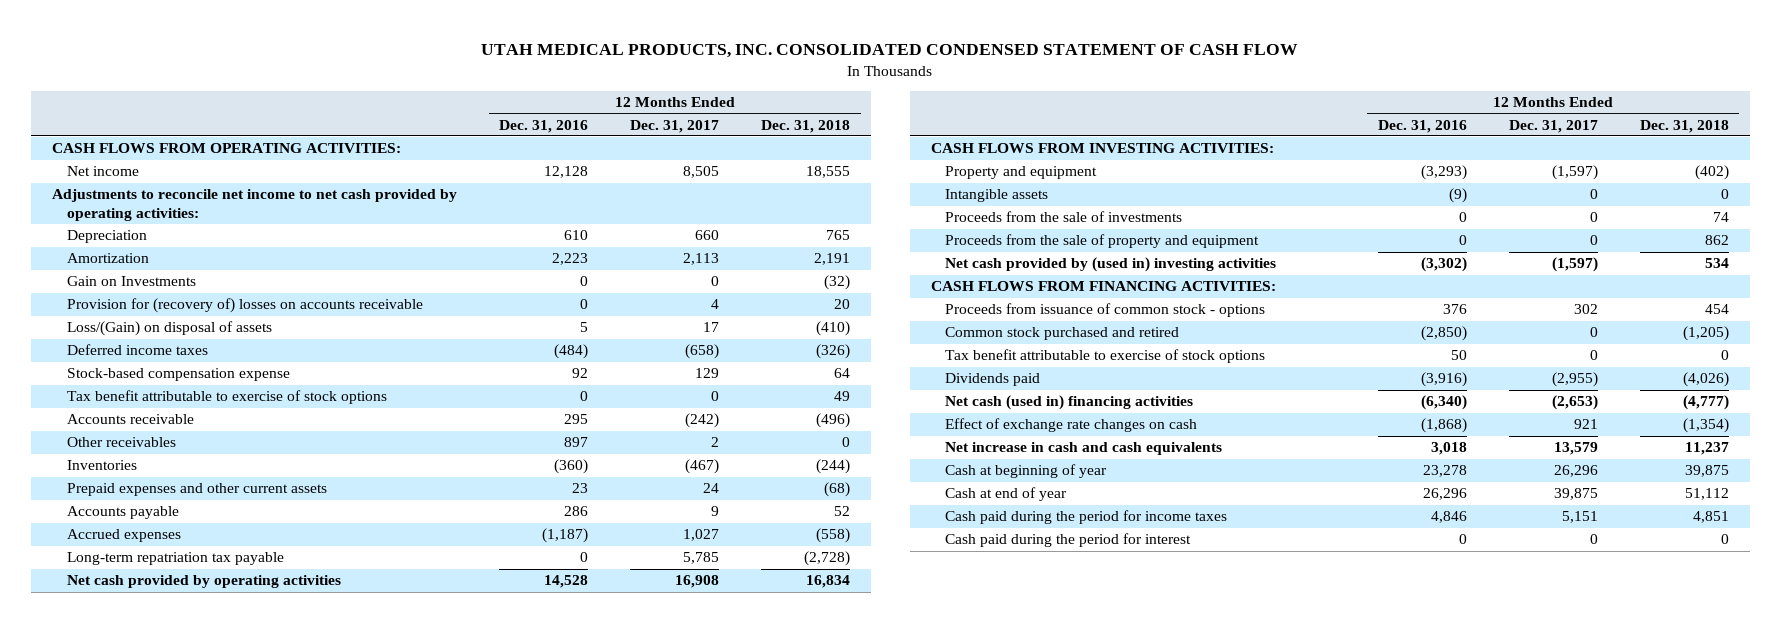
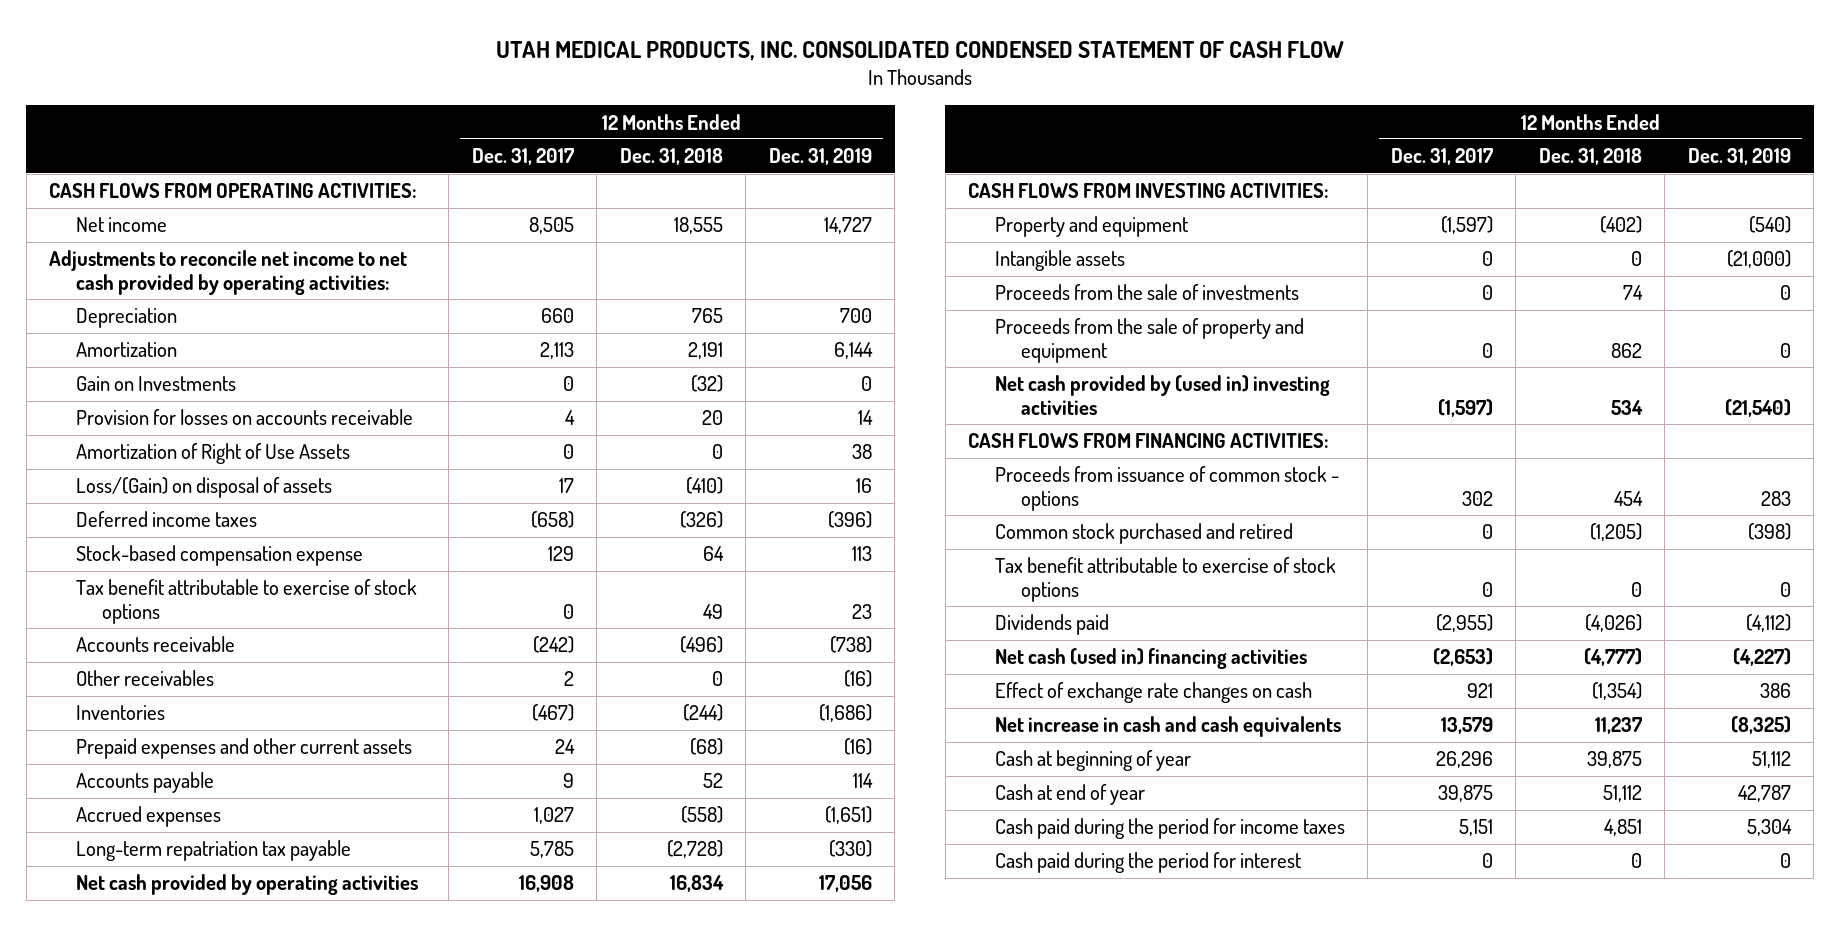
[499,119,589,133] Dec. 31, 2016 -> none
none -> [768,148,872,166] Dec. 31, 2019
[66,298,423,314] Provision for (recovery of) losses on accounts receivable -> [75,409,413,426] Provision for losses on accounts receivable
none -> [75,443,350,465] Amortization of Right of Use Assets

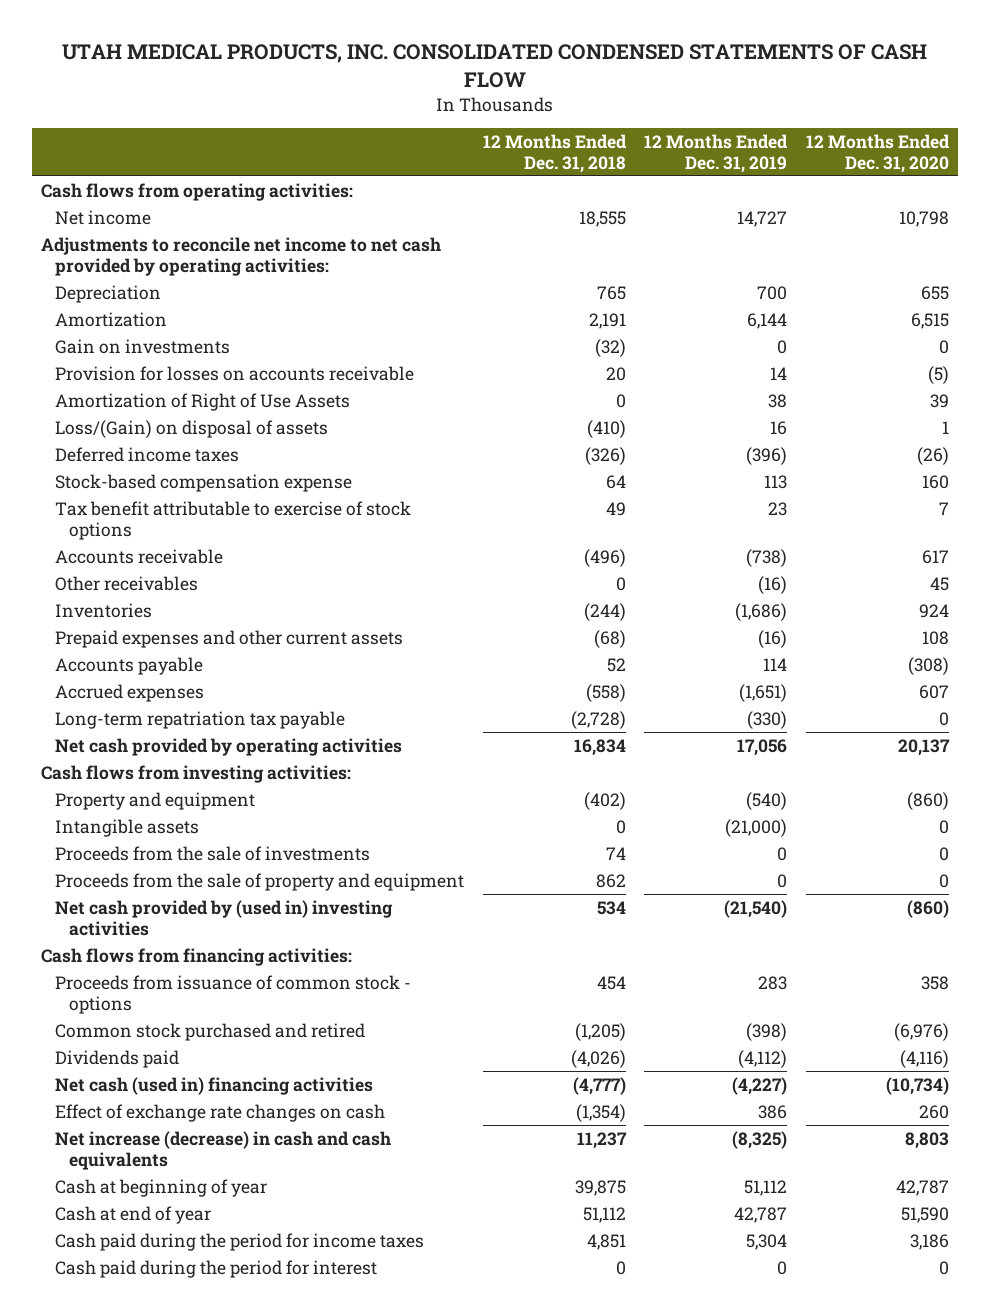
[496,40,1345,61] UTAH MEDICAL PRODUCTS, INC. CONSOLIDATED CONDENSED STATEMENT OF CASH FLOW -> [61,44,927,88] UTAH MEDICAL PRODUCTS, INC. CONSOLIDATED CONDENSED STATEMENTS OF CASH FLOW
[471,148,574,166] Dec. 31, 2017 -> none
none -> [805,133,950,173] 12 Months Ended Dec. 31, 2020
[49,183,418,199] CASH FLOWS FROM OPERATING ACTIVITIES: -> [41,182,354,201] Cash flows from operating activities:
[75,376,236,392] Gain on Investments -> [55,338,231,354] Gain on investments
[968,183,1330,199] CASH FLOWS FROM INVESTING ACTIVITIES: -> [41,764,352,783] Cash flows from investing activities:
[968,433,1330,449] CASH FLOWS FROM FINANCING ACTIVITIES: -> [41,947,353,966] Cash flows from financing activities:
[994,557,1336,602] Tax benefit attributable to exercise of stock options -> none
[994,716,1341,738] Net increase in cash and cash equivalents -> [55,1130,392,1170] Net increase (decrease) in cash and cash equivalents

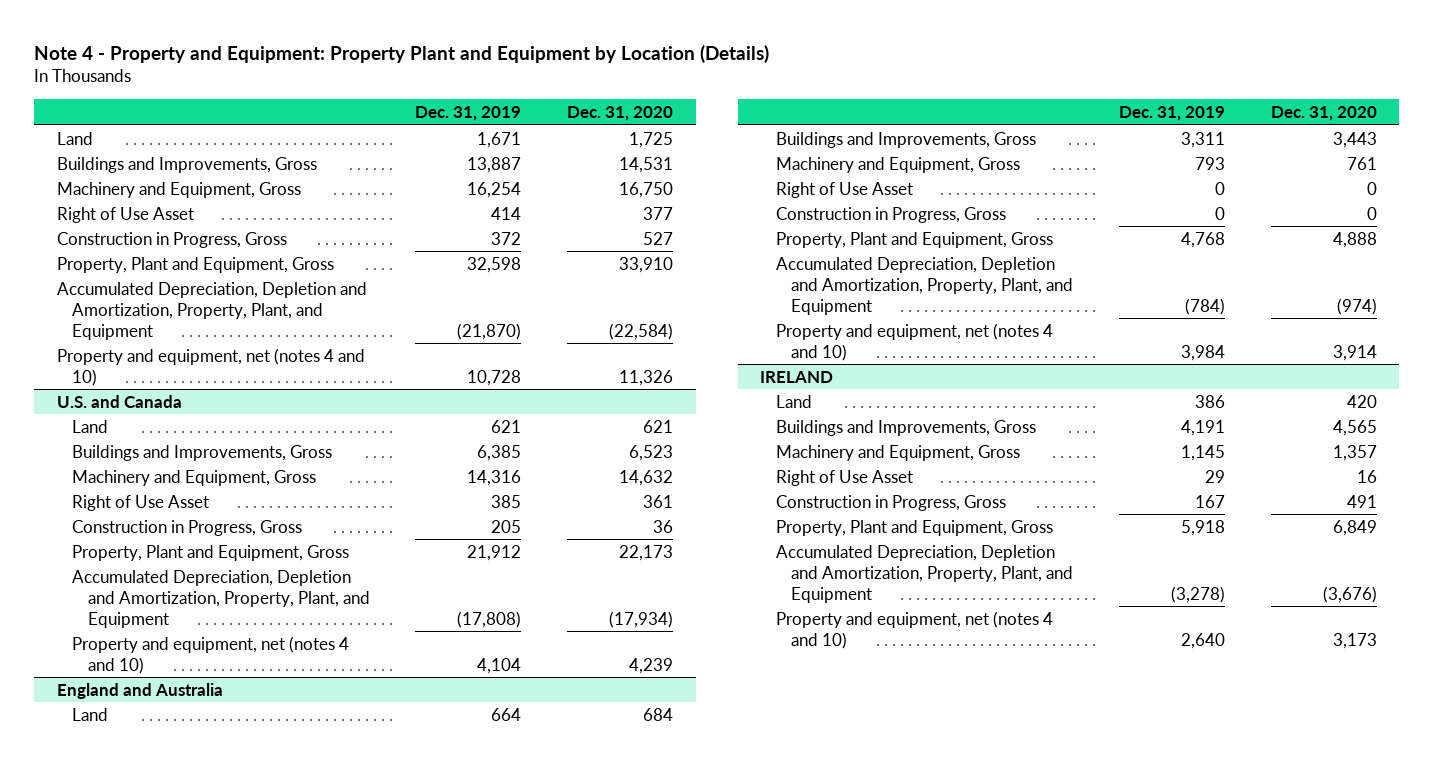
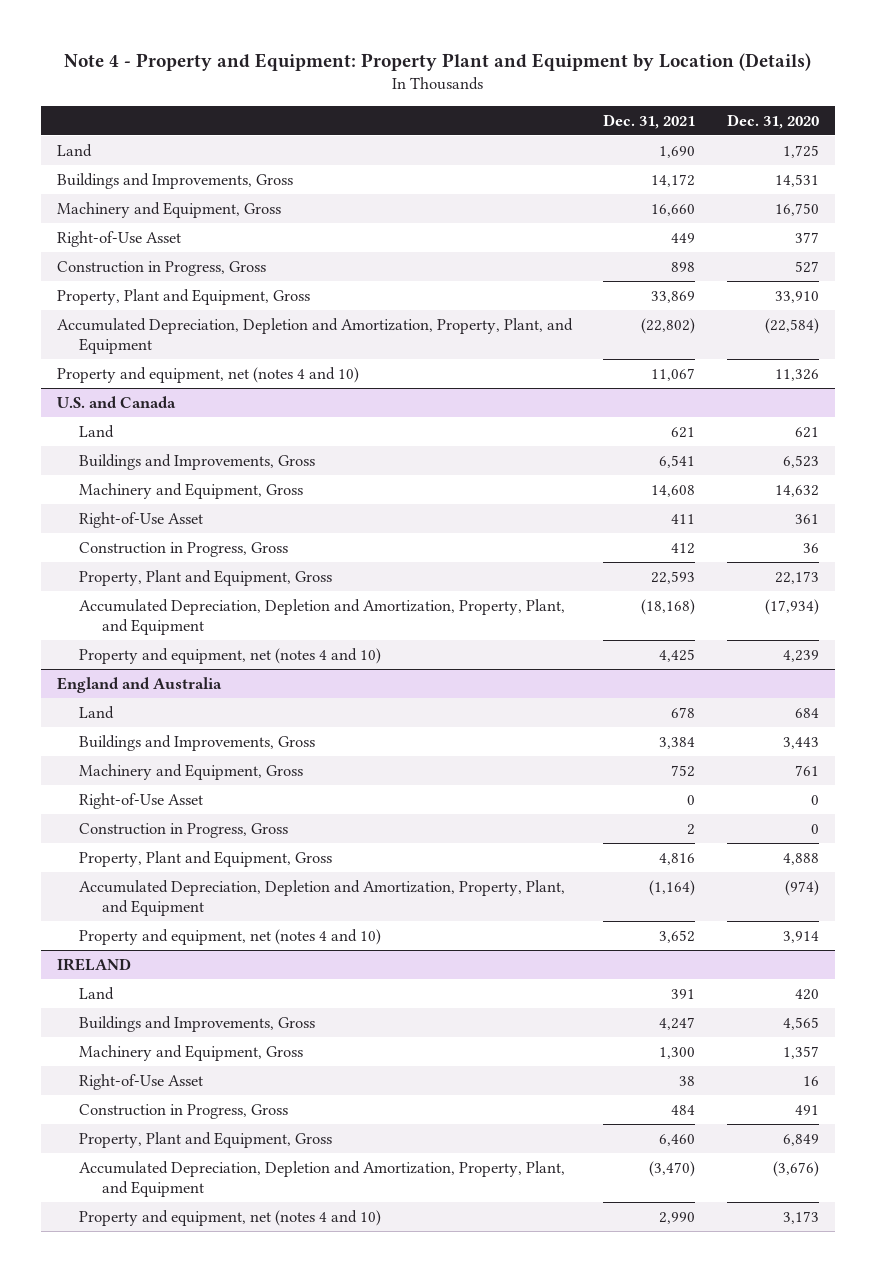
[415,105,522,121] Dec. 31, 2019 -> none
none -> [603,113,696,129] Dec. 31, 2021
[56,206,194,223] Right of Use Asset -> [56,230,181,247] Right-of-Use Asset
[72,494,210,511] Right of Use Asset -> [79,511,204,528] Right-of-Use Asset
[775,181,913,198] Right of Use Asset -> [79,792,204,809] Right-of-Use Asset
[775,469,913,486] Right of Use Asset -> [79,1073,204,1090] Right-of-Use Asset

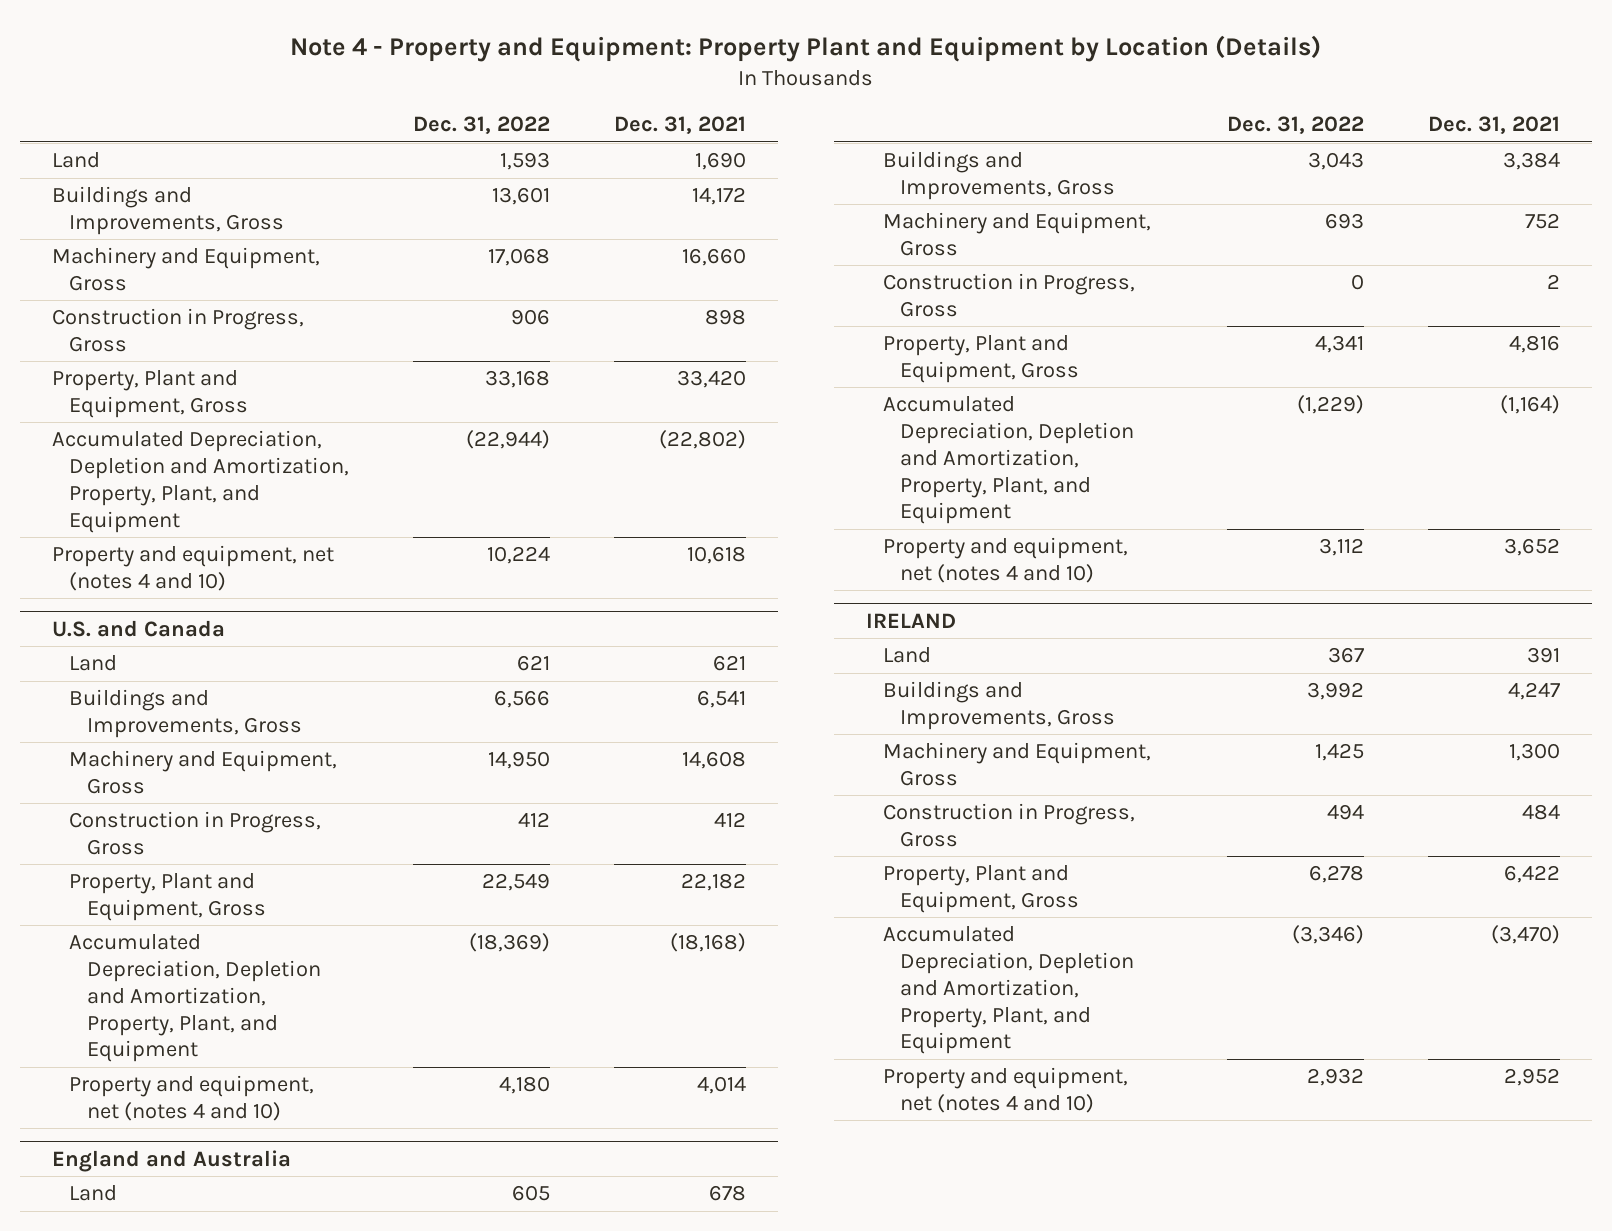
[727,113,820,129] Dec. 31, 2020 -> none
none -> [413,116,551,135] Dec. 31, 2022
[56,230,181,247] Right-of-Use Asset -> none
[651,290,696,303] 33,869 -> [677,370,747,389] 33,420
[651,367,696,381] 11,067 -> [687,546,747,565] 10,618
[79,511,204,528] Right-of-Use Asset -> none
[651,570,696,584] 22,593 -> [681,873,747,892] 22,182
[659,648,696,662] 4,425 -> [697,1076,747,1095] 4,014
[79,792,204,809] Right-of-Use Asset -> none
[79,1073,204,1090] Right-of-Use Asset -> none
[659,1133,696,1146] 6,460 -> [1503,865,1560,884] 6,422
[659,1211,696,1224] 2,990 -> [1503,1068,1560,1087] 2,952

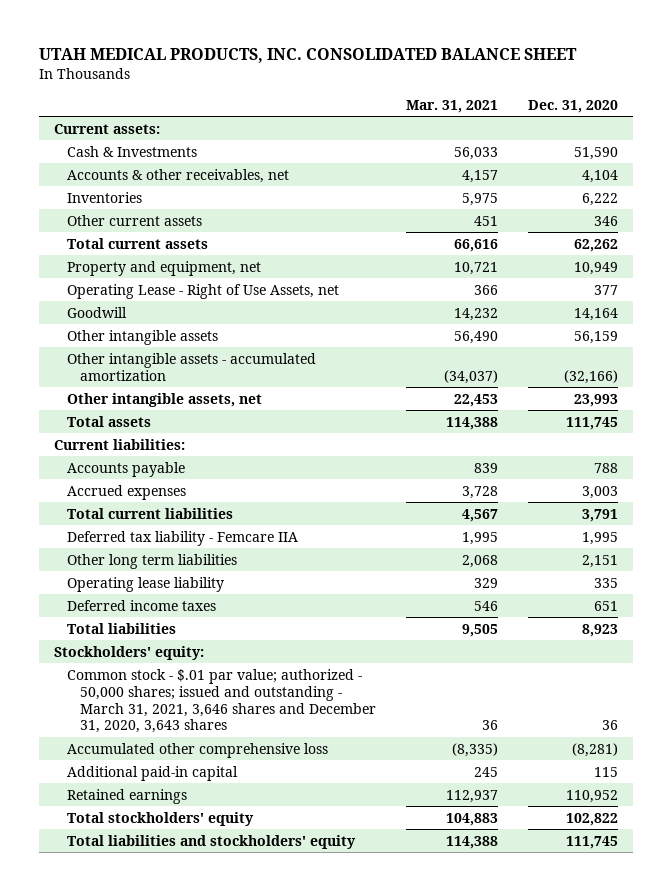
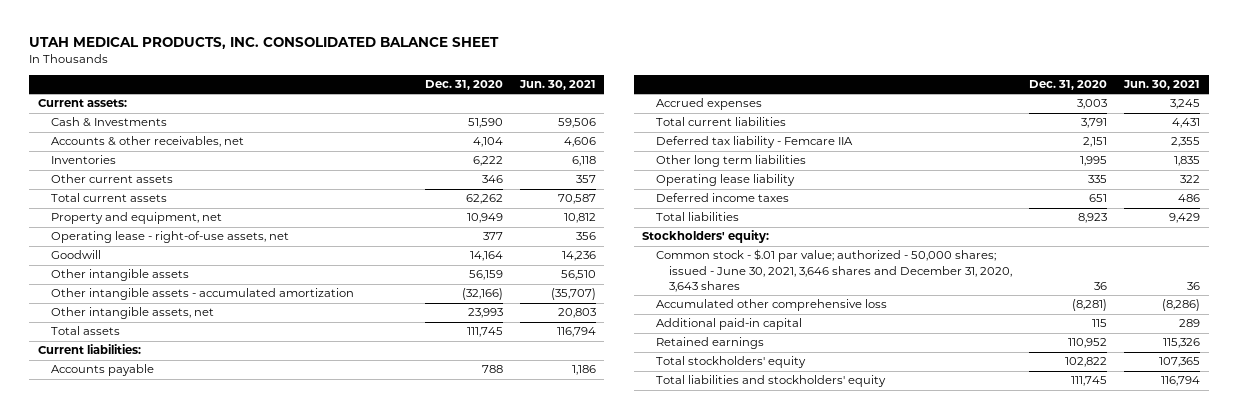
[406,99,499,113] Mar. 31, 2021 -> none
none -> [518,80,596,91] Jun. 30, 2021
[66,283,339,299] Operating Lease - Right of Use Assets, net -> [51,231,290,244] Operating lease - right-of-use assets, net
[581,531,618,545] 1,995 -> [1083,137,1108,148] 2,151
[581,554,618,568] 2,151 -> [1080,156,1108,167] 1,995
[66,668,377,734] Common stock - $.01 par value; authorized - 50,000 shares; issued and outstanding - March 31, 2021, 3,646 shares and December 31, 2020, 3,643 shares -> [655,249,1013,292] Common stock - $.01 par value; authorized - 50,000 shares; issued - June 30, 2021, 3,646 shares and December 31, 2020, 3,643 shares

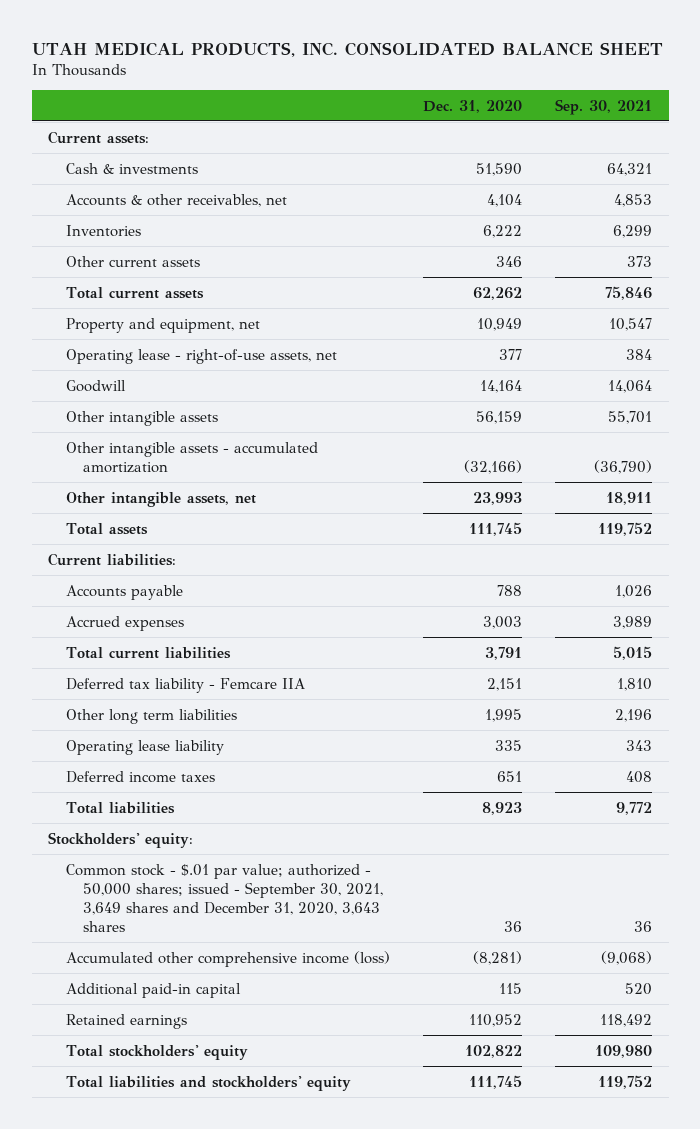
[518,80,596,91] Jun. 30, 2021 -> none
none -> [555,98,653,115] Sep. 30, 2021
[51,117,168,128] Cash & Investments -> [65,162,198,174] Cash & investments
[655,249,1013,292] Common stock - $.01 par value; authorized - 50,000 shares; issued - June 30, 2021, 3,646 shares and December 31, 2020, 3,643 shares -> [65,863,384,932] Common stock - $.01 par value; authorized - 50,000 shares; issued - September 30, 2021, 3,649 shares and December 31, 2020, 3,643 shares
[655,299,887,312] Accumulated other comprehensive loss -> [65,950,390,967] Accumulated other comprehensive income (loss)

